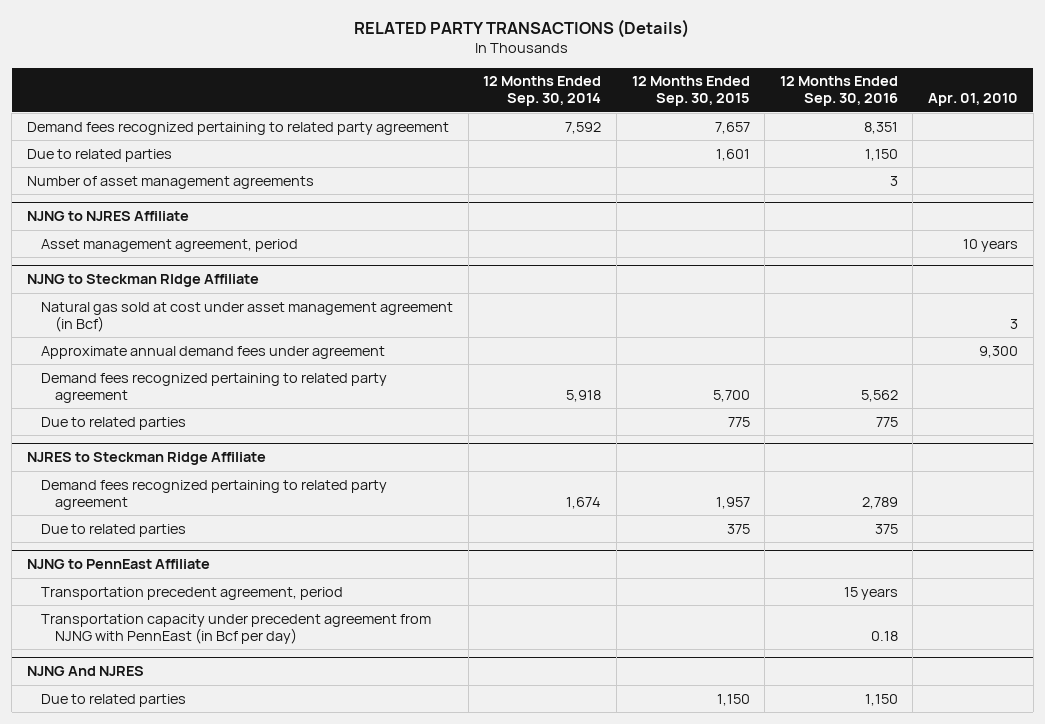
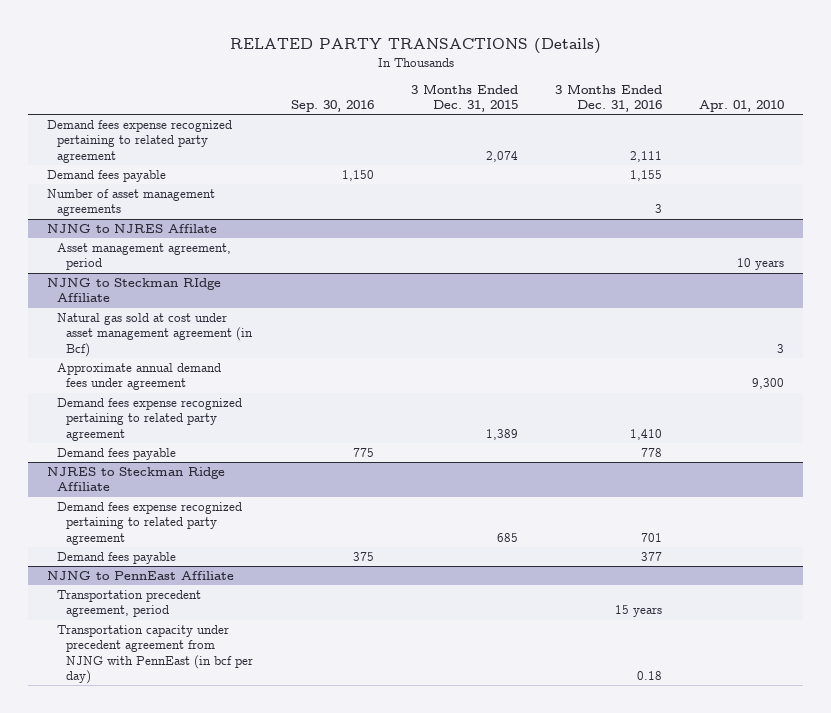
[483,76,602,107] 12 Months Ended Sep. 30, 2014 -> none
[631,76,750,107] 12 Months Ended Sep. 30, 2015 -> none
[779,76,898,107] 12 Months Ended Sep. 30, 2016 -> none
none -> [290,100,374,113] Sep. 30, 2016
none -> [410,83,518,113] 3 Months Ended Dec. 31, 2015
none -> [554,83,662,113] 3 Months Ended Dec. 31, 2016
[26,121,449,135] Demand fees recognized pertaining to related party agreement -> [46,120,232,163] Demand fees expense recognized pertaining to related party agreement
[26,148,172,162] Due to related parties -> [46,170,166,183] Demand fees payable
[26,211,189,222] NJNG to NJRES Affiliate -> [46,224,217,234] NJNG to NJRES Affilate
[41,372,388,403] Demand fees recognized pertaining to related party agreement -> [56,398,242,441] Demand fees expense recognized pertaining to related party agreement
[41,416,187,430] Due to related parties -> [56,448,176,461] Demand fees payable
[41,479,388,510] Demand fees recognized pertaining to related party agreement -> [56,502,242,545] Demand fees expense recognized pertaining to related party agreement
[41,523,187,537] Due to related parties -> [56,552,176,565] Demand fees payable
[26,666,144,677] NJNG And NJRES -> none
[41,693,187,707] Due to related parties -> none
[41,613,432,644] Transportation capacity under precedent agreement from NJNG with PennEast (in Bcf per day) -> [56,625,254,684] Transportation capacity under precedent agreement from NJNG with PennEast (in bcf per day)

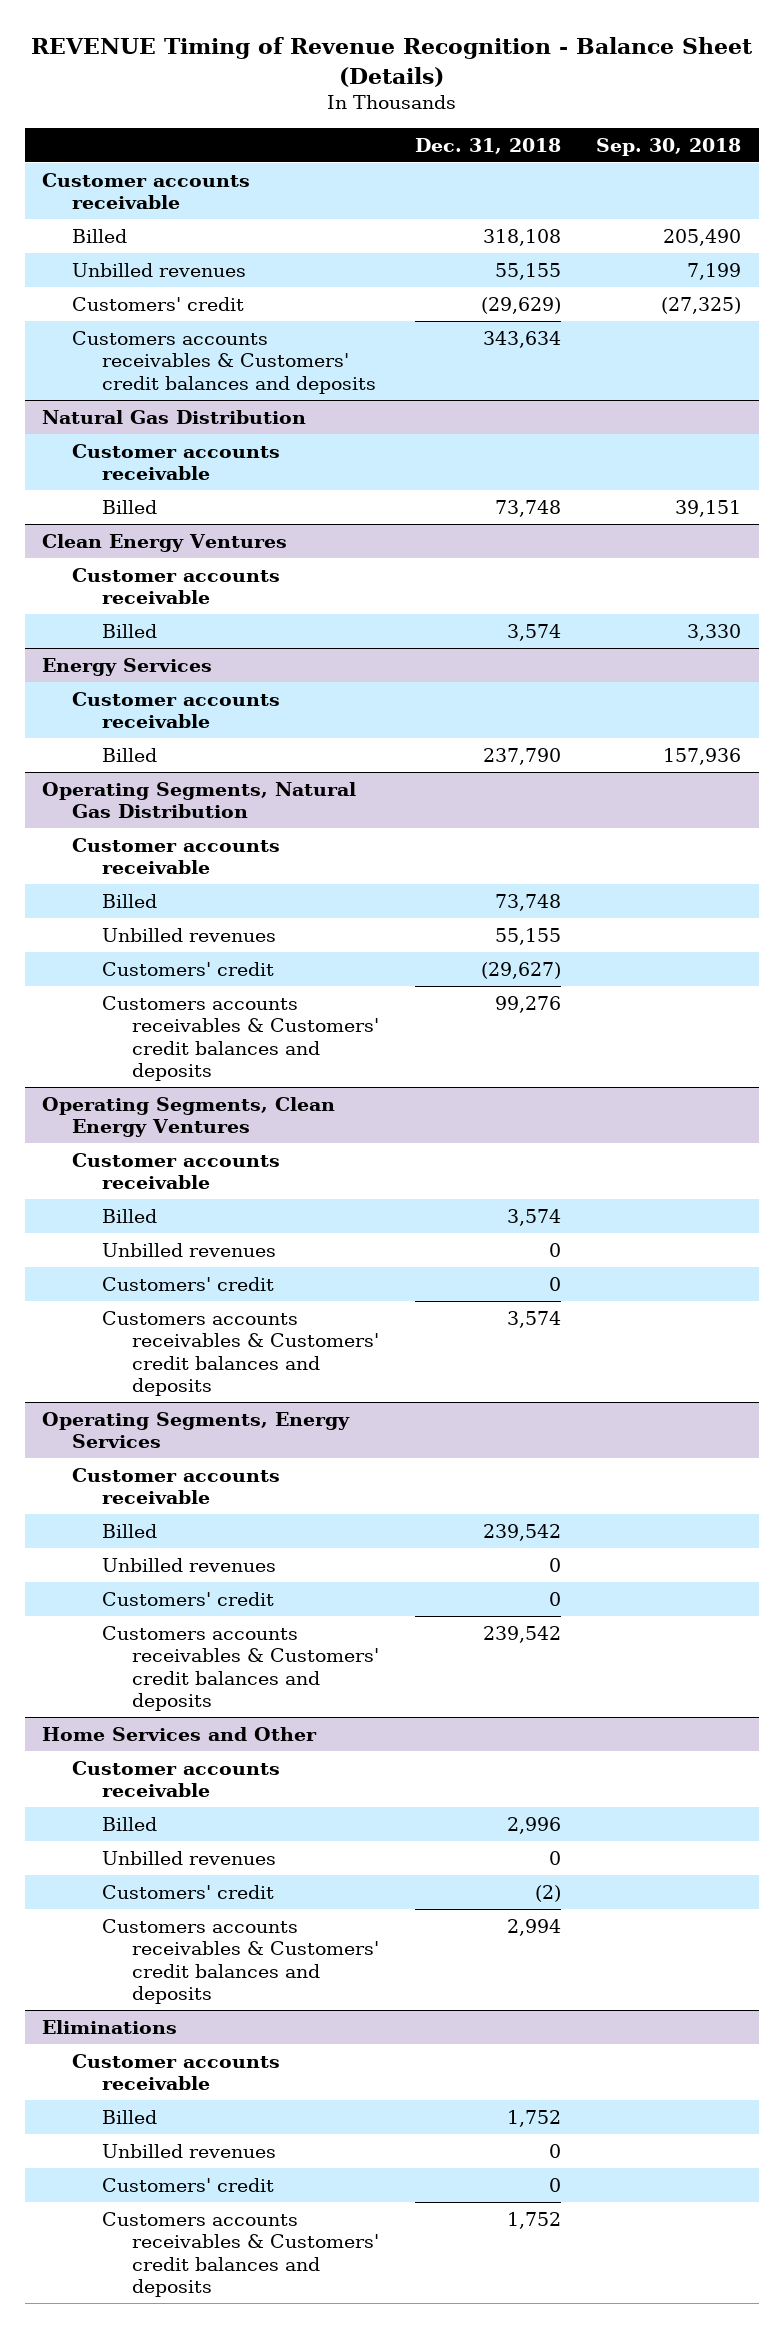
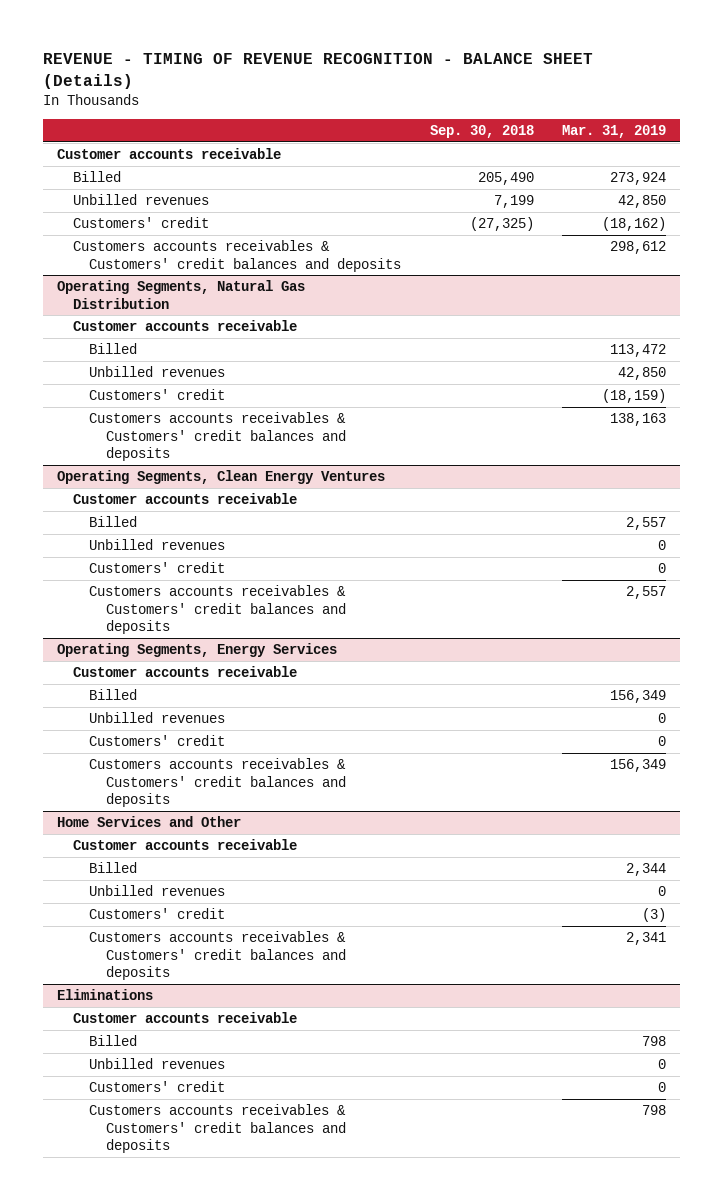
[30,37,753,87] REVENUE Timing of Revenue Recognition - Balance Sheet (Details) -> [42,53,593,90] REVENUE - TIMING OF REVENUE RECOGNITION - BALANCE SHEET (Details)
[414,137,561,154] Dec. 31, 2018 -> none
none -> [561,124,666,138] Mar. 31, 2019
[42,409,307,424] Natural Gas Distribution -> none
[72,443,281,481] Customer accounts receivable -> none
[102,499,158,514] Billed -> none
[42,533,288,552] Clean Energy Ventures -> none
[72,567,281,605] Customer accounts receivable -> none
[102,623,158,638] Billed -> none
[42,657,213,676] Energy Services -> none
[72,691,281,729] Customer accounts receivable -> none
[102,747,158,762] Billed -> none

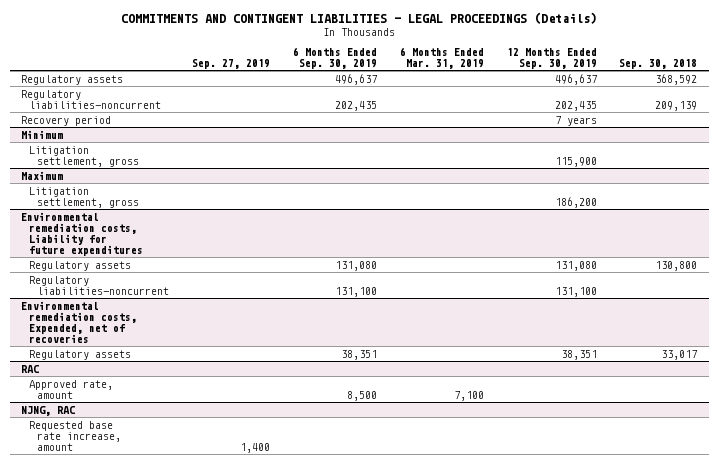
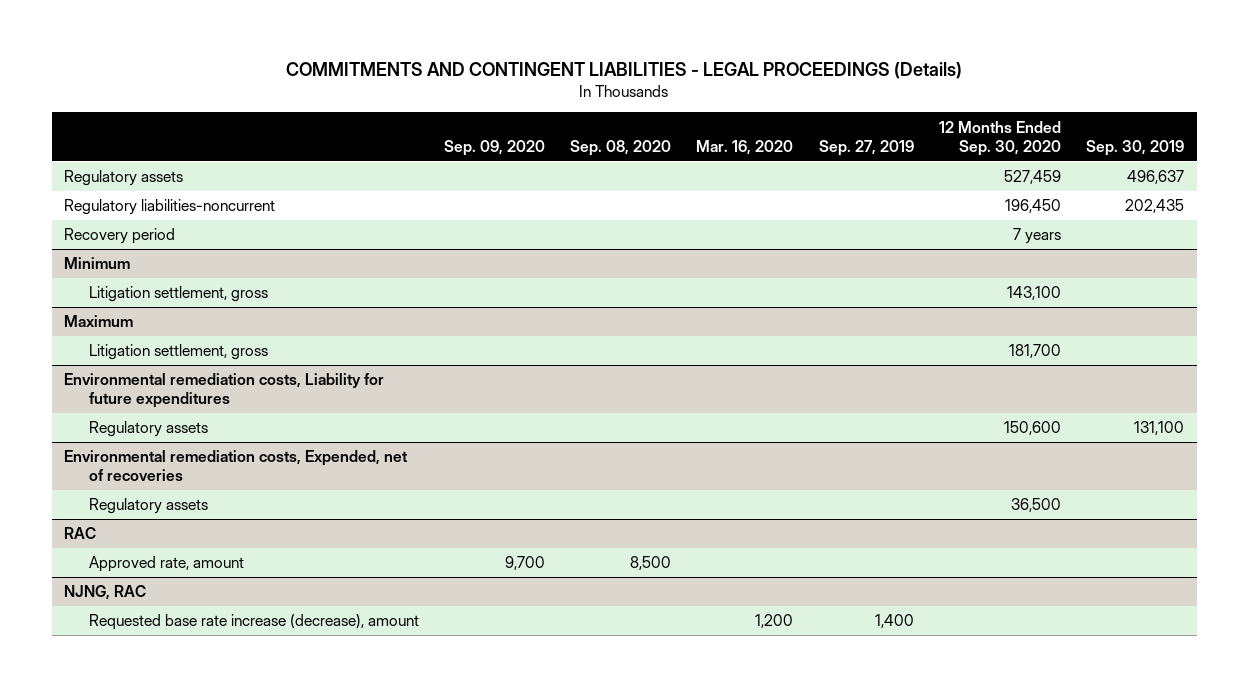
[292,47,377,70] 6 Months Ended Sep. 30, 2019 -> none
[399,47,484,70] 6 Months Ended Mar. 31, 2019 -> none
[506,48,597,70] 12 Months Ended Sep. 30, 2019 -> none
[619,59,698,70] Sep. 30, 2018 -> none
none -> [443,139,545,156] Sep. 09, 2020
none -> [570,139,672,156] Sep. 08, 2020
none -> [696,139,794,155] Mar. 16, 2020
none -> [938,120,1061,156] 12 Months Ended Sep. 30, 2020
none -> [1086,139,1185,156] Sep. 30, 2019
[28,275,169,295] Regulatory liabilities-noncurrent -> none
[28,420,121,451] Requested base rate increase, amount -> [88,614,419,631] Requested base rate increase (decrease), amount

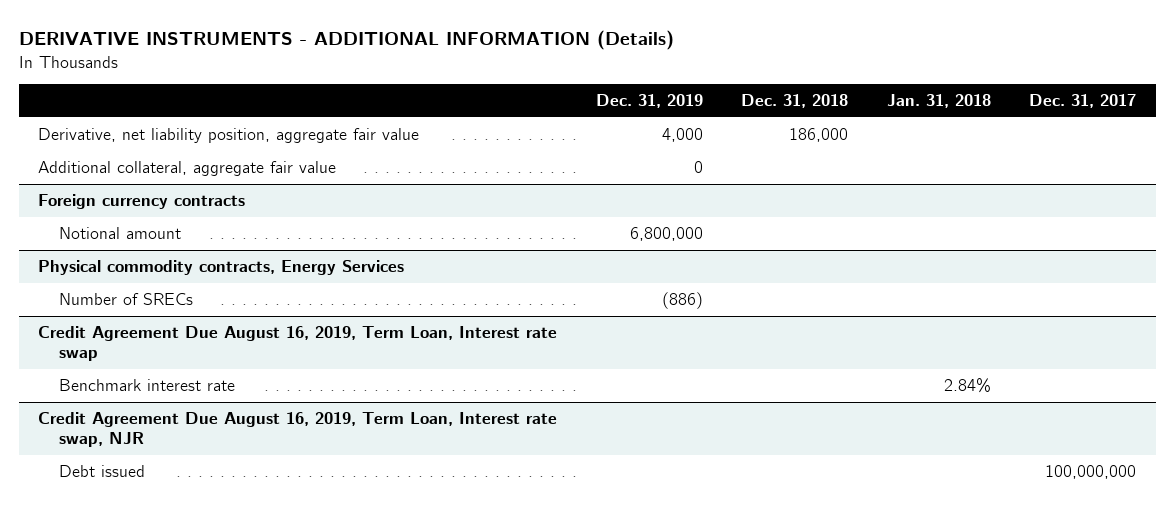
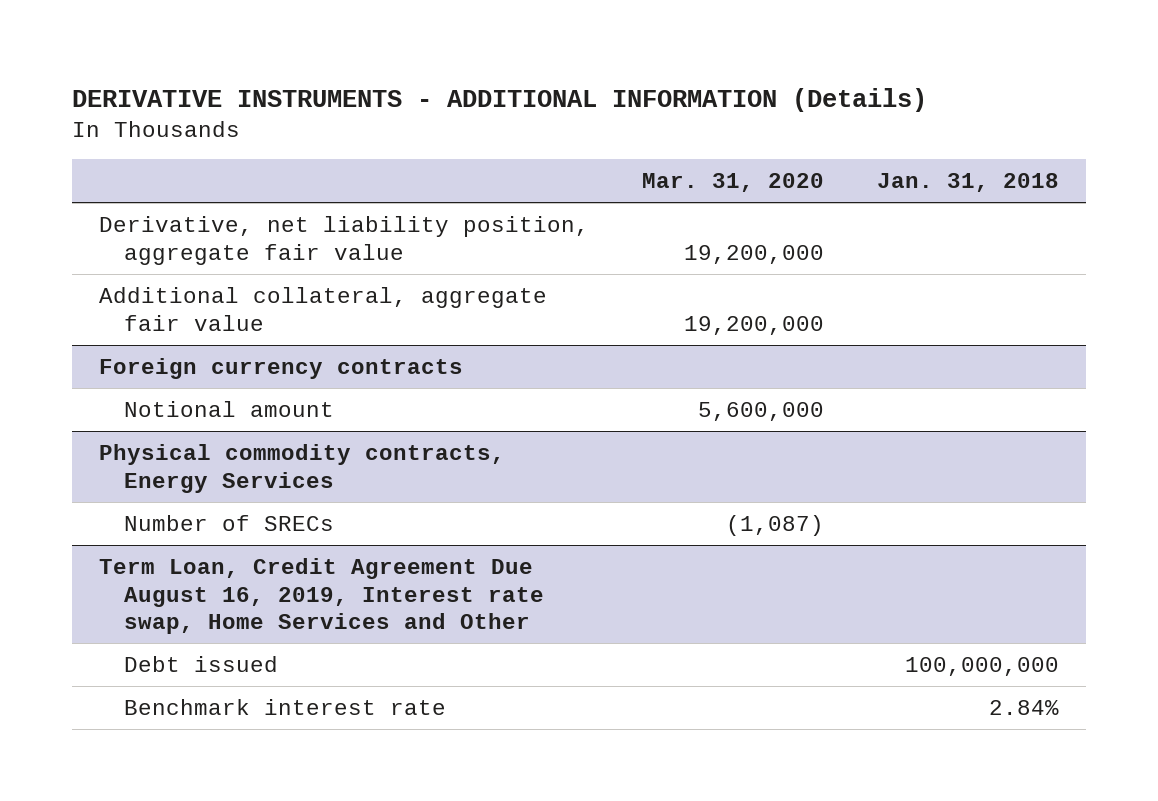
[595,94,703,109] Dec. 31, 2019 -> none
[741,94,849,109] Dec. 31, 2018 -> none
[1029,94,1137,109] Dec. 31, 2017 -> none
none -> [641,173,824,193] Mar. 31, 2020
[38,326,558,362] Credit Agreement Due August 16, 2019, Term Loan, Interest rate swap -> [98,558,544,635] Term Loan, Credit Agreement Due August 16, 2019, Interest rate swap, Home Services and Other
none -> [123,656,278,673] Debt issued
[38,412,558,448] Credit Agreement Due August 16, 2019, Term Loan, Interest rate swap, NJR -> none
[59,465,146,478] Debt issued -> none

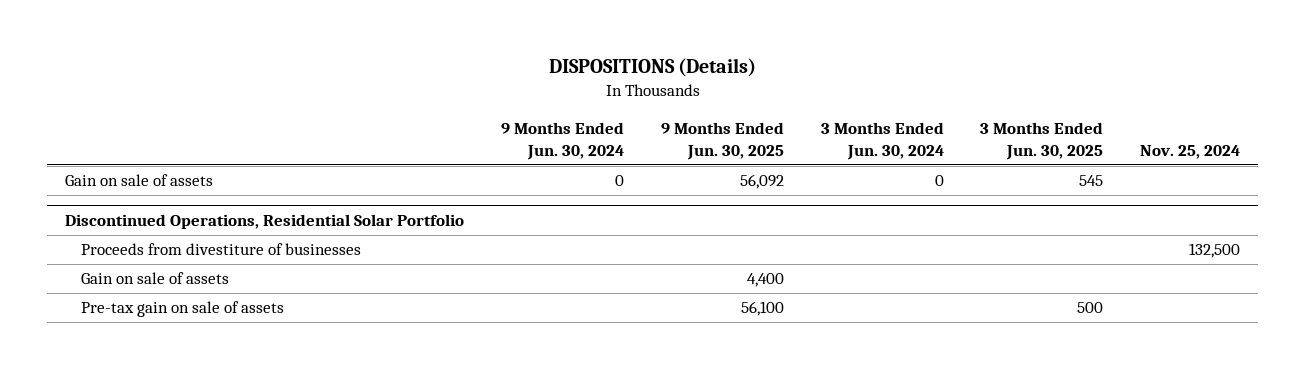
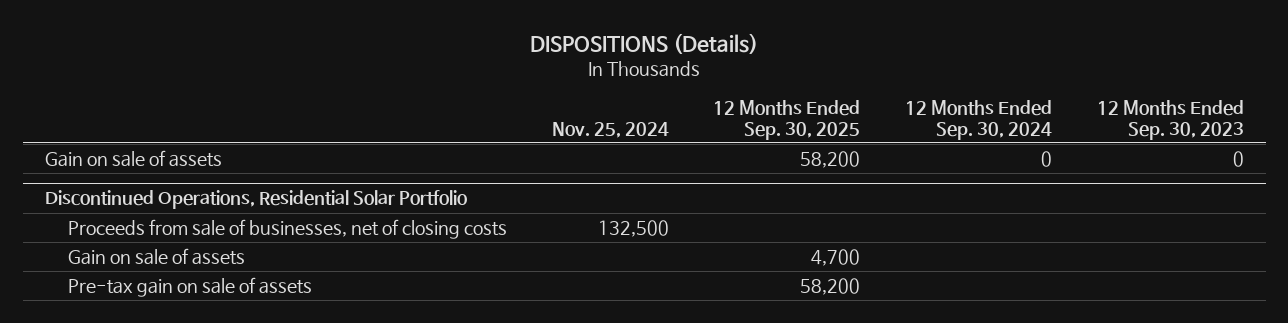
[501,121,625,160] 9 Months Ended Jun. 30, 2024 -> none
[660,121,784,160] 9 Months Ended Jun. 30, 2025 -> none
[820,121,944,160] 3 Months Ended Jun. 30, 2024 -> none
[980,121,1104,160] 3 Months Ended Jun. 30, 2025 -> none
none -> [713,99,861,140] 12 Months Ended Sep. 30, 2025
none -> [904,99,1052,140] 12 Months Ended Sep. 30, 2024
none -> [1096,99,1244,140] 12 Months Ended Sep. 30, 2023
[81,243,362,256] Proceeds from divestiture of businesses -> [68,218,508,239] Proceeds from sale of businesses, net of closing costs

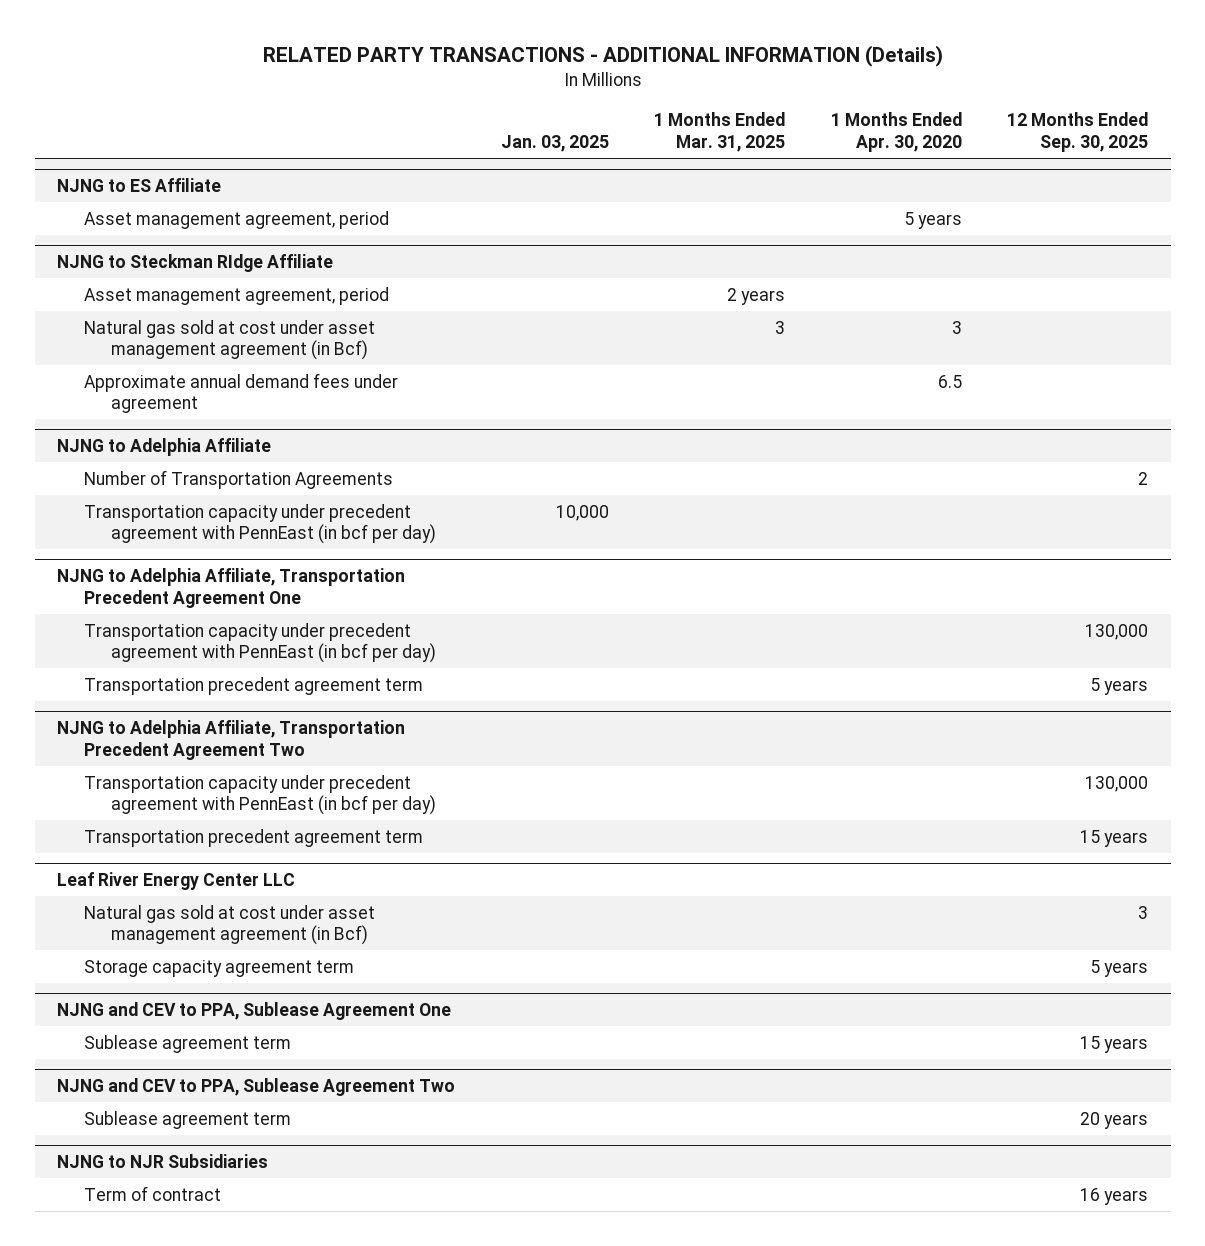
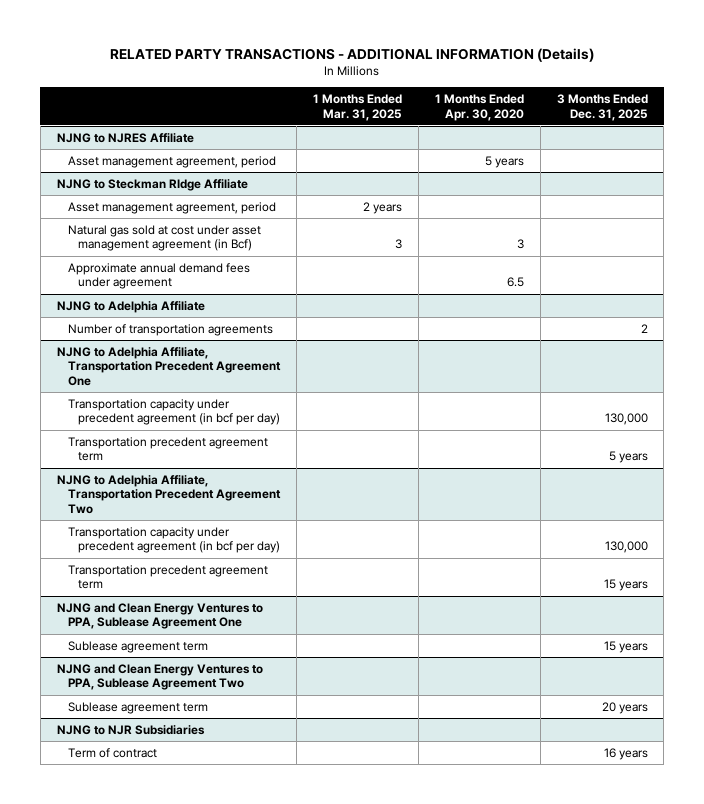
[500,135,609,153] Jan. 03, 2025 -> none
[1006,112,1148,153] 12 Months Ended Sep. 30, 2025 -> none
none -> [556,94,648,121] 3 Months Ended Dec. 31, 2025
[57,178,222,193] NJNG to ES Affiliate -> [56,132,194,143] NJNG to NJRES Affiliate
[84,503,436,545] Transportation capacity under precedent agreement with PennEast (in bcf per day) -> none
[84,469,394,489] Number of Transportation Agreements -> [67,323,273,336] Number of transportation agreements
[84,622,436,664] Transportation capacity under precedent agreement with PennEast (in bcf per day) -> [67,398,281,426] Transportation capacity under precedent agreement (in bcf per day)
[84,774,436,816] Transportation capacity under precedent agreement with PennEast (in bcf per day) -> [67,526,281,554] Transportation capacity under precedent agreement (in bcf per day)
[57,872,296,891] Leaf River Energy Center LLC -> none
[84,904,376,946] Natural gas sold at cost under asset management agreement (in Bcf) -> none
[84,959,355,977] Storage capacity agreement term -> none
[57,1002,452,1021] NJNG and CEV to PPA, Sublease Agreement One -> [56,602,263,630] NJNG and Clean Energy Ventures to PPA, Sublease Agreement One
[57,1078,456,1097] NJNG and CEV to PPA, Sublease Agreement Two -> [56,663,263,691] NJNG and Clean Energy Ventures to PPA, Sublease Agreement Two

